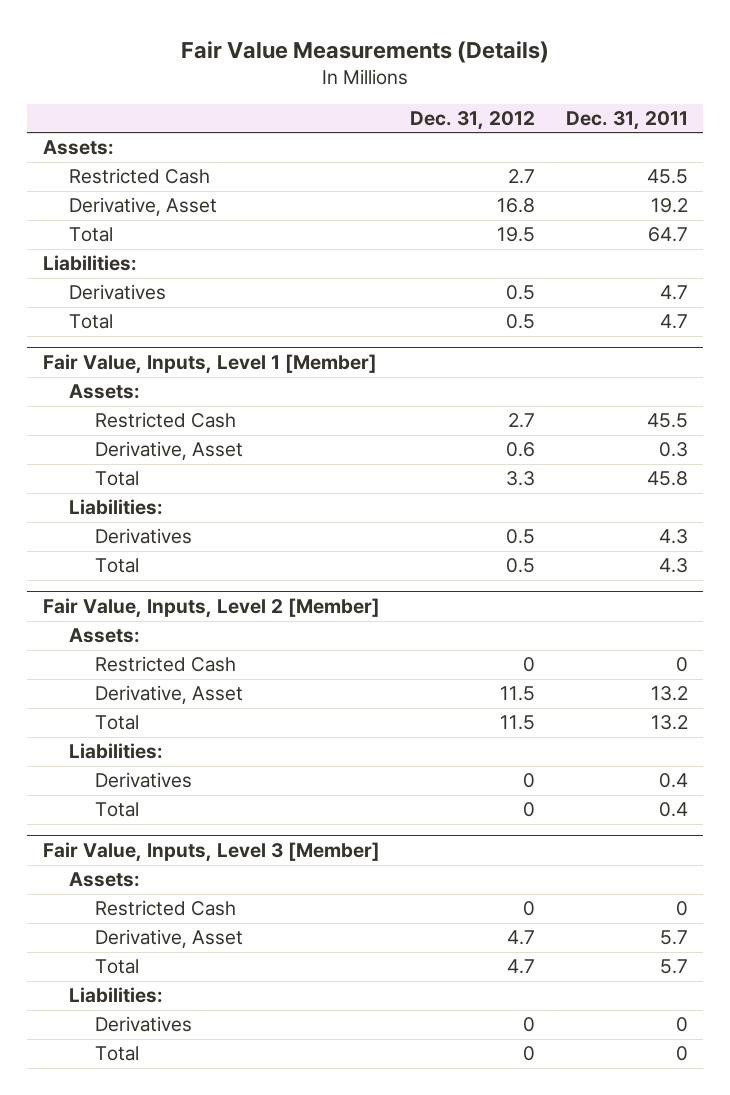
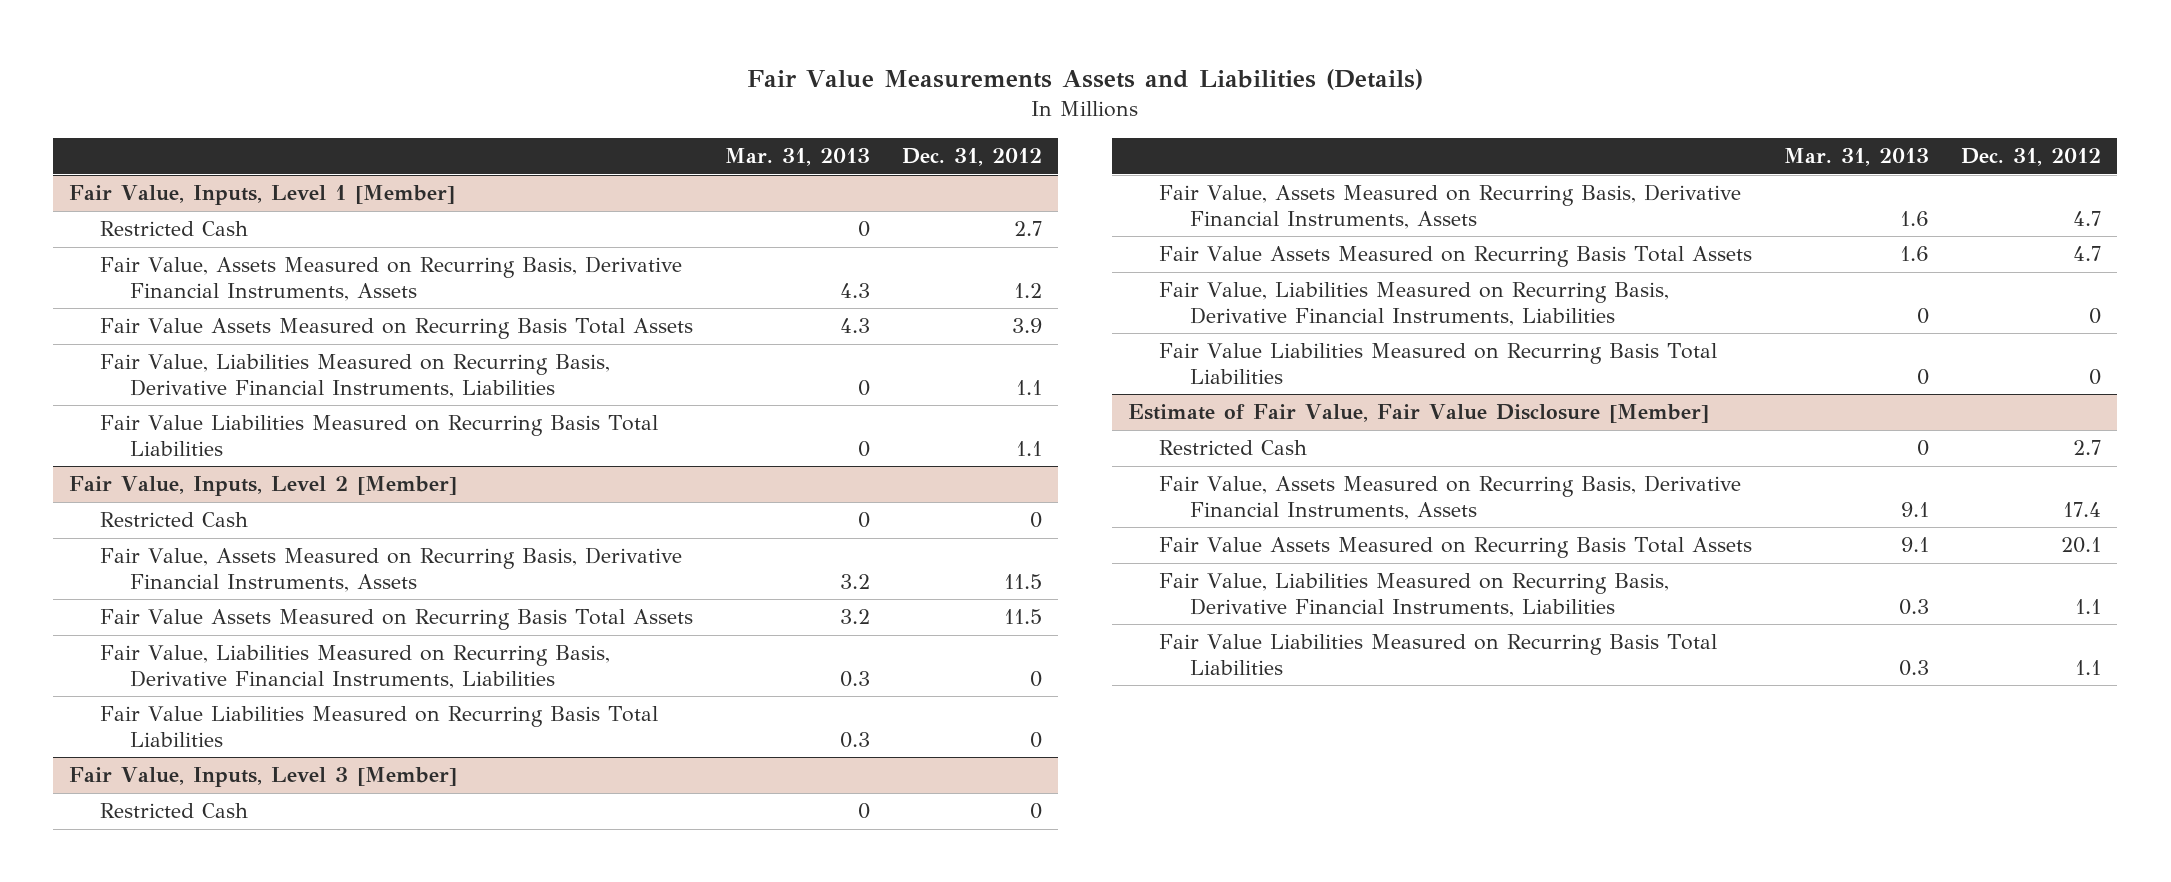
[181,40,550,63] Fair Value Measurements (Details) -> [747,68,1424,90] Fair Value Measurements Assets and Liabilities (Details)
[565,110,688,130] Dec. 31, 2011 -> none
none -> [725,148,871,167] Mar. 31, 2013
[42,140,114,156] Assets: -> none
[68,168,210,185] Restricted Cash -> none
[68,197,217,217] Derivative, Asset -> none
[68,227,113,243] Total -> none
[42,255,137,272] Liabilities: -> none
[68,284,166,301] Derivatives -> none
[68,314,113,330] Total -> none
[68,384,140,400] Assets: -> none
[95,471,140,487] Total -> none
[68,499,163,516] Liabilities: -> none
[95,528,193,545] Derivatives -> none
[95,558,140,574] Total -> none
[95,441,244,461] Derivative, Asset -> [99,256,682,302] Fair Value, Assets Measured on Recurring Basis, Derivative Financial Instruments, Assets
[506,442,536,458] 0.6 -> [1014,283,1043,299] 1.2
none -> [99,318,693,340] Fair Value Assets Measured on Recurring Basis Total Assets
none -> [99,354,610,399] Fair Value, Liabilities Measured on Recurring Basis, Derivative Financial Instruments, Liabilities
none -> [99,415,658,457] Fair Value Liabilities Measured on Recurring Basis Total Liabilities
[68,628,140,644] Assets: -> none
[68,743,163,760] Liabilities: -> none
[95,802,140,818] Total -> none
[95,685,244,705] Derivative, Asset -> [99,547,682,593] Fair Value, Assets Measured on Recurring Basis, Derivative Financial Instruments, Assets
[95,715,140,731] Total -> [99,609,693,631] Fair Value Assets Measured on Recurring Basis Total Assets
[95,772,193,789] Derivatives -> [99,645,610,690] Fair Value, Liabilities Measured on Recurring Basis, Derivative Financial Instruments, Liabilities
none -> [99,706,658,748] Fair Value Liabilities Measured on Recurring Basis Total Liabilities
[68,872,140,888] Assets: -> none
[95,959,140,975] Total -> none
[68,987,163,1004] Liabilities: -> none
[95,1046,140,1062] Total -> none
[95,929,244,949] Derivative, Asset -> [1159,184,1742,230] Fair Value, Assets Measured on Recurring Basis, Derivative Financial Instruments, Assets
none -> [1159,246,1753,268] Fair Value Assets Measured on Recurring Basis Total Assets
[95,1016,193,1033] Derivatives -> [1159,282,1670,327] Fair Value, Liabilities Measured on Recurring Basis, Derivative Financial Instruments, Liabilities
none -> [1159,343,1718,385] Fair Value Liabilities Measured on Recurring Basis Total Liabilities
none -> [1128,404,1710,424] Estimate of Fair Value, Fair Value Disclosure [Member]
none -> [1159,440,1308,456] Restricted Cash
none -> [1159,475,1742,521] Fair Value, Assets Measured on Recurring Basis, Derivative Financial Instruments, Assets
none -> [1159,537,1753,559] Fair Value Assets Measured on Recurring Basis Total Assets
none -> [1159,573,1670,618] Fair Value, Liabilities Measured on Recurring Basis, Derivative Financial Instruments, Liabilities
none -> [1159,634,1718,676] Fair Value Liabilities Measured on Recurring Basis Total Liabilities

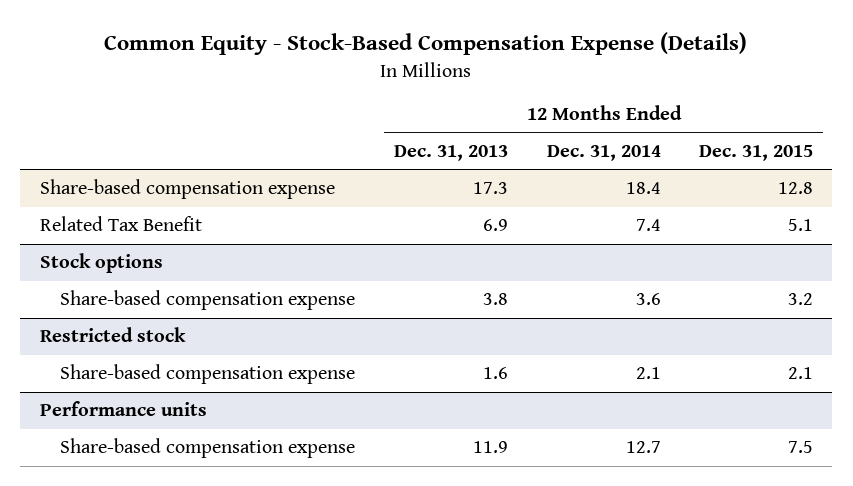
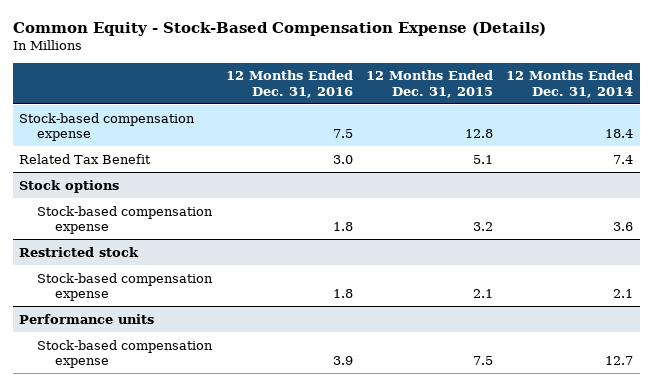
[394,144,509,161] Dec. 31, 2013 -> none
none -> [225,70,353,98] 12 Months Ended Dec. 31, 2016
[39,179,335,200] Share-based compensation expense -> [19,112,196,142] Stock-based compensation expense
[60,290,356,311] Share-based compensation expense -> [37,205,214,235] Stock-based compensation expense
[60,364,356,385] Share-based compensation expense -> [37,272,214,302] Stock-based compensation expense
[60,438,356,459] Share-based compensation expense -> [37,339,214,369] Stock-based compensation expense

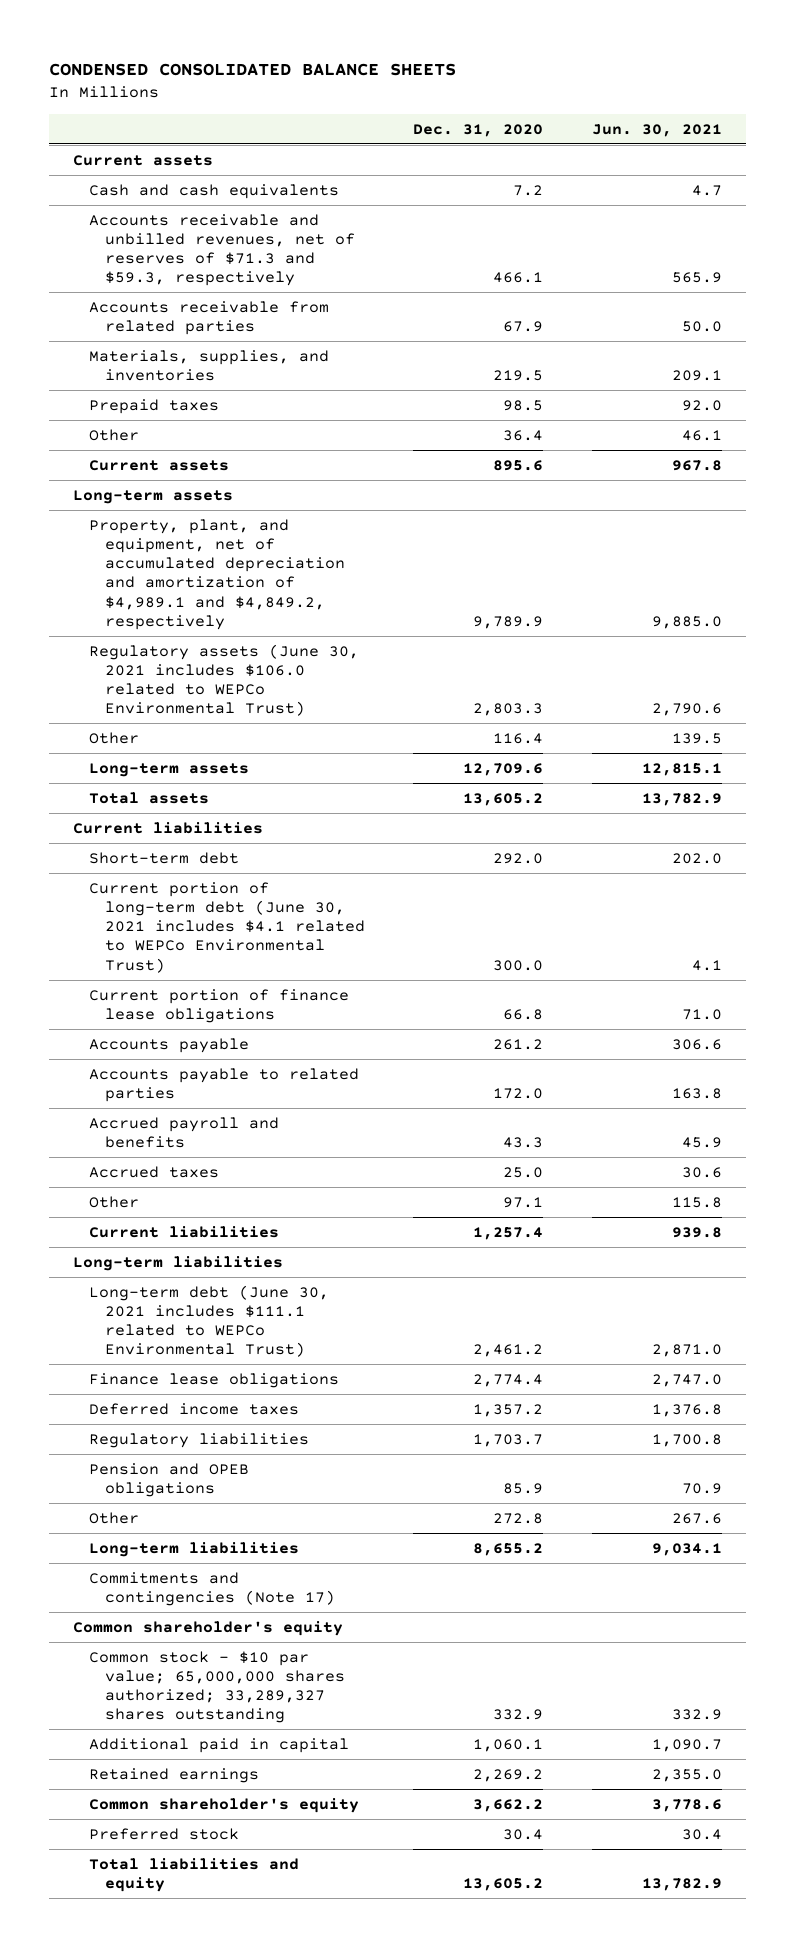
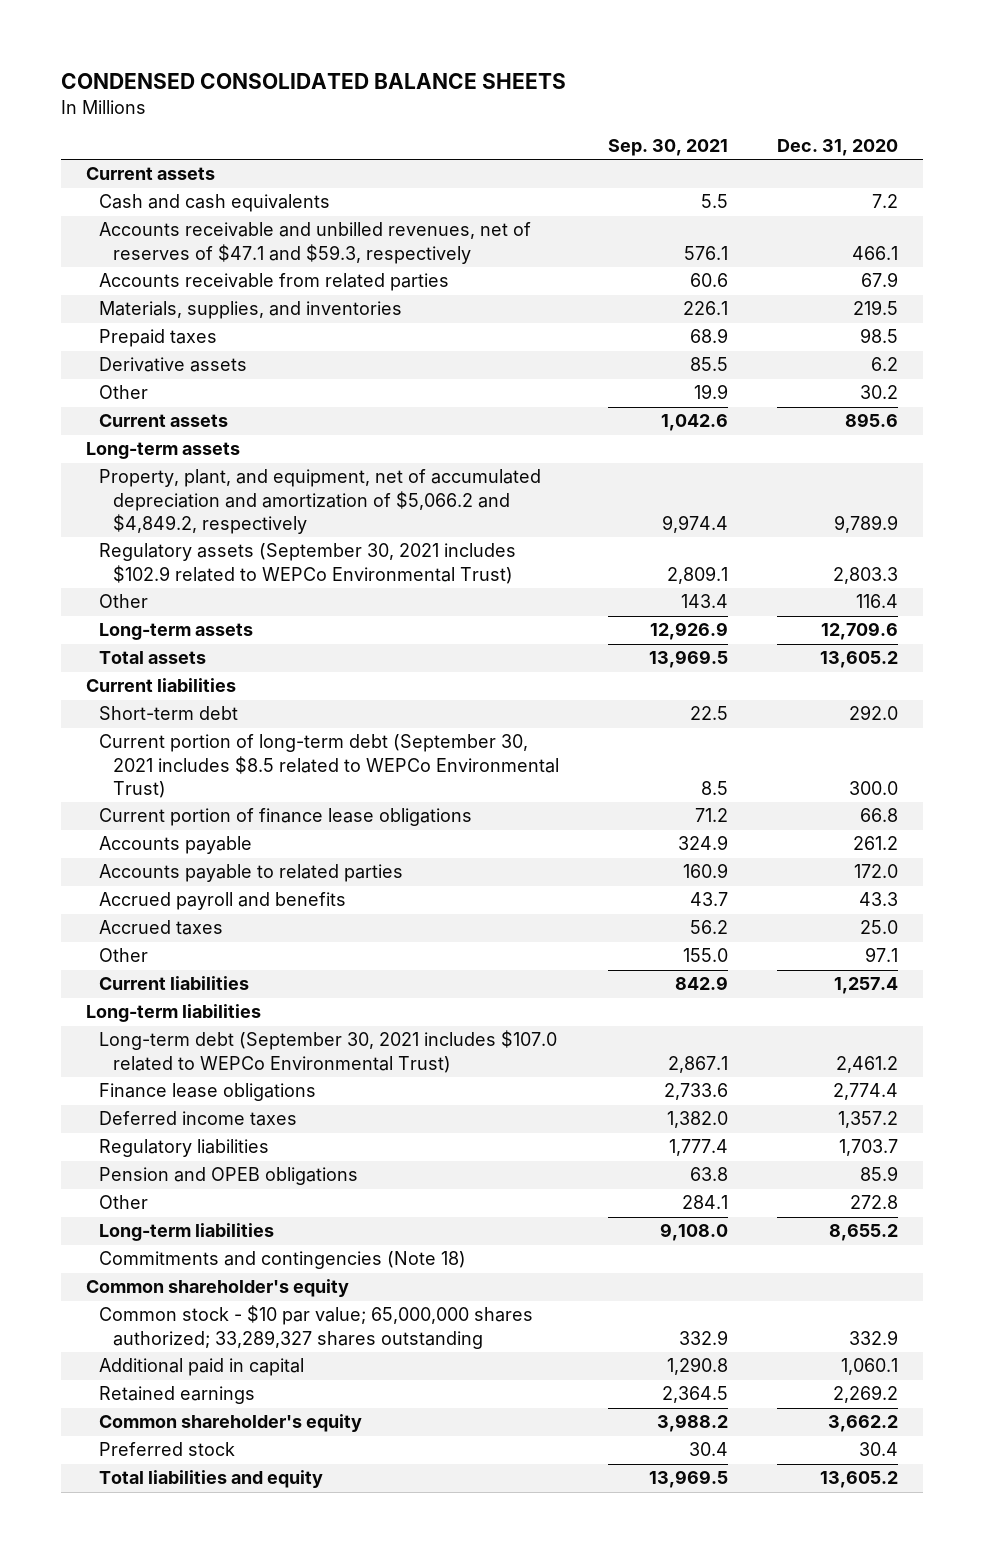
[591,123,722,137] Jun. 30, 2021 -> none
none -> [608,139,729,157] Sep. 30, 2021
[89,213,355,287] Accounts receivable and unbilled revenues, net of reserves of $71.3 and $59.3, respectively -> [99,222,532,264] Accounts receivable and unbilled revenues, net of reserves of $47.1 and $59.3, respectively
none -> [99,357,248,373] Derivative assets
[503,429,544,441] 36.4 -> [860,385,899,400] 30.2
[89,518,345,630] Property, plant, and equipment, net of accumulated depreciation and amortization of $4,989.1 and $4,849.2, respectively -> [99,469,542,534] Property, plant, and equipment, net of accumulated depreciation and amortization of $5,066.2 and $4,849.2, respectively
[89,643,360,717] Regulatory assets (June 30, 2021 includes $106.0 related to WEPCo Environmental Trust) -> [99,543,517,584] Regulatory assets (September 30, 2021 includes $102.9 related to WEPCo Environmental Trust)
[89,881,365,973] Current portion of long-term debt (June 30, 2021 includes $4.1 related to WEPCo Environmental Trust) -> [99,734,559,798] Current portion of long-term debt (September 30, 2021 includes $8.5 related to WEPCo Environmental Trust)
[89,1284,330,1358] Long-term debt (June 30, 2021 includes $111.1 related to WEPCo Environmental Trust) -> [99,1030,558,1073] Long-term debt (September 30, 2021 includes $107.0 related to WEPCo Environmental Trust)
[89,1571,335,1607] Commitments and contingencies (Note 17) -> [99,1251,467,1270] Commitments and contingencies (Note 18)

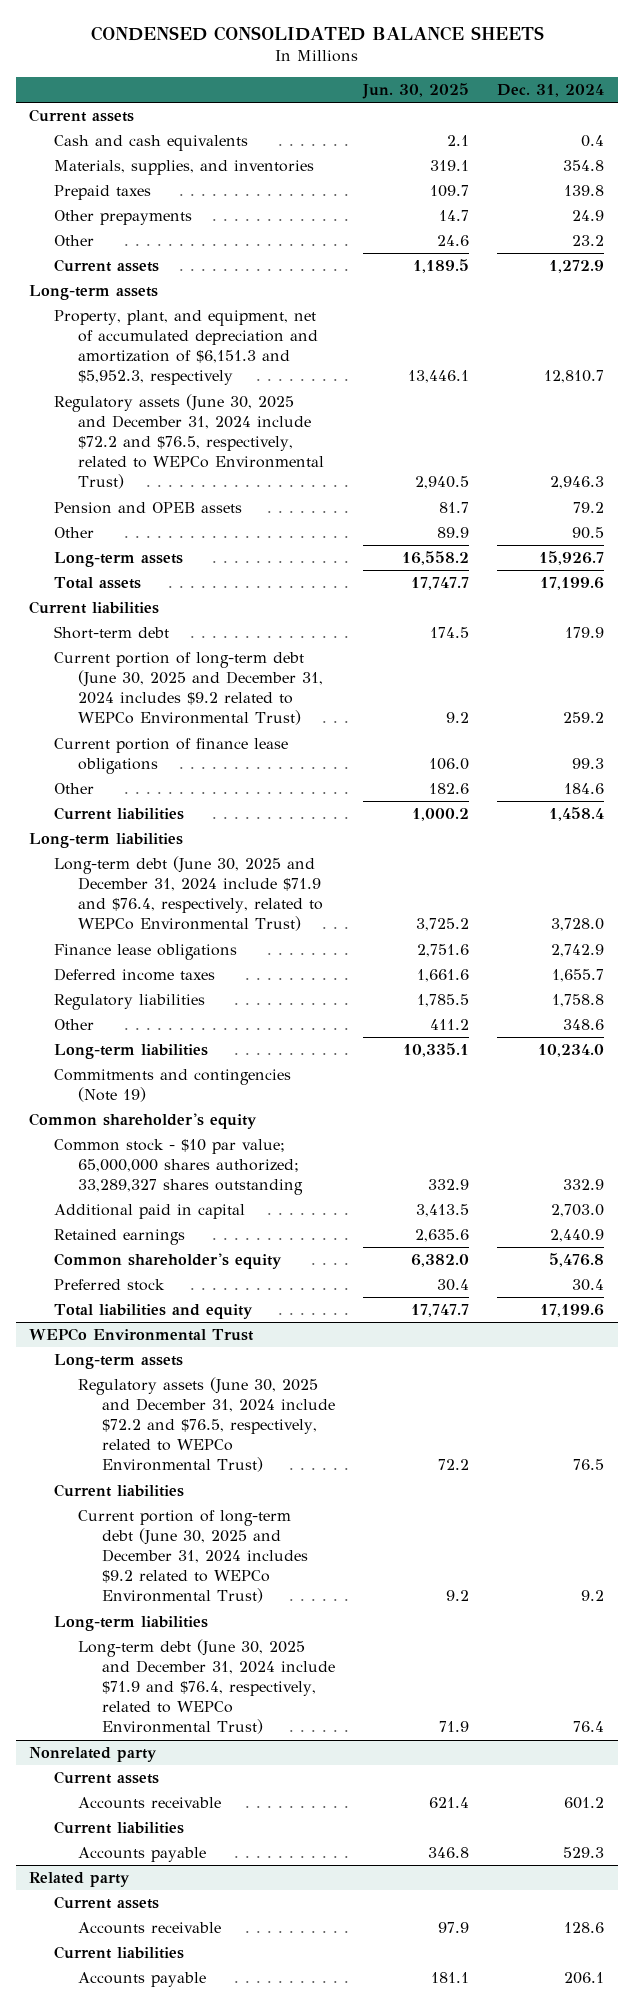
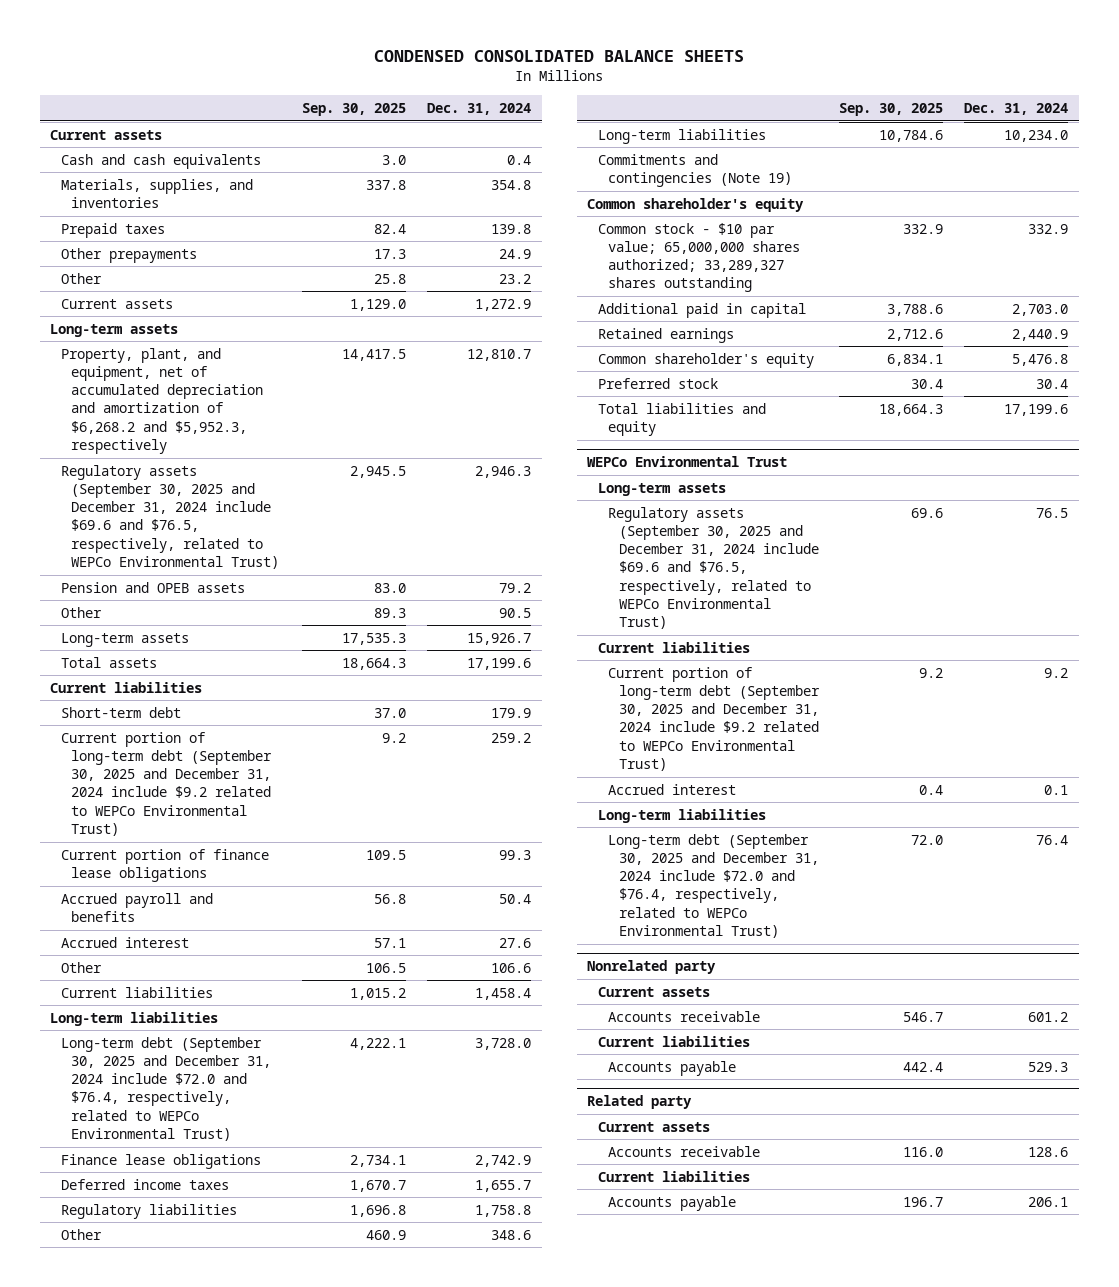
[362,83,470,100] Jun. 30, 2025 -> none
none -> [302,102,407,116] Sep. 30, 2025
[53,310,319,386] Property, plant, and equipment, net of accumulated depreciation and amortization of $6,151.3 and $5,952.3, respectively -> [60,347,264,454] Property, plant, and equipment, net of accumulated depreciation and amortization of $6,268.2 and $5,952.3, respectively
[53,394,325,490] Regulatory assets (June 30, 2025 and December 31, 2024 include $72.2 and $76.5, respectively, related to WEPCo Environmental Trust) -> [60,464,280,569] Regulatory assets (September 30, 2025 and December 31, 2024 include $69.6 and $76.5, respectively, related to WEPCo Environmental Trust)
[53,652,324,726] Current portion of long-term debt (June 30, 2025 and December 31, 2024 includes $9.2 related to WEPCo Environmental Trust) -> [60,731,273,836] Current portion of long-term debt (September 30, 2025 and December 31, 2024 include $9.2 related to WEPCo Environmental Trust)
none -> [60,892,213,923] Accrued payroll and benefits
none -> [60,936,189,948] Accrued interest
[563,783,604,795] 184.6 -> [491,962,532,973] 106.6
[53,856,324,932] Long-term debt (June 30, 2025 and December 31, 2024 include $71.9 and $76.4, respectively, related to WEPCo Environmental Trust) -> [60,1036,272,1141] Long-term debt (September 30, 2025 and December 31, 2024 include $72.0 and $76.4, respectively, related to WEPCo Environmental Trust)
[78,1377,336,1473] Regulatory assets (June 30, 2025 and December 31, 2024 include $72.2 and $76.5, respectively, related to WEPCo Environmental Trust) -> [608,506,819,630] Regulatory assets (September 30, 2025 and December 31, 2024 include $69.6 and $76.5, respectively, related to WEPCo Environmental Trust)
[78,1510,309,1604] Current portion of long-term debt (June 30, 2025 and December 31, 2024 includes $9.2 related to WEPCo Environmental Trust) -> [608,666,820,771] Current portion of long-term debt (September 30, 2025 and December 31, 2024 include $9.2 related to WEPCo Environmental Trust)
none -> [608,783,737,795] Accrued interest
[78,1639,336,1735] Long-term debt (June 30, 2025 and December 31, 2024 include $71.9 and $76.4, respectively, related to WEPCo Environmental Trust) -> [608,833,819,938] Long-term debt (September 30, 2025 and December 31, 2024 include $72.0 and $76.4, respectively, related to WEPCo Environmental Trust)

